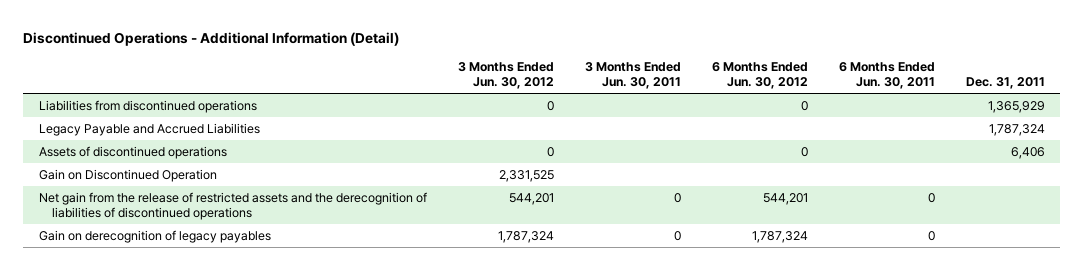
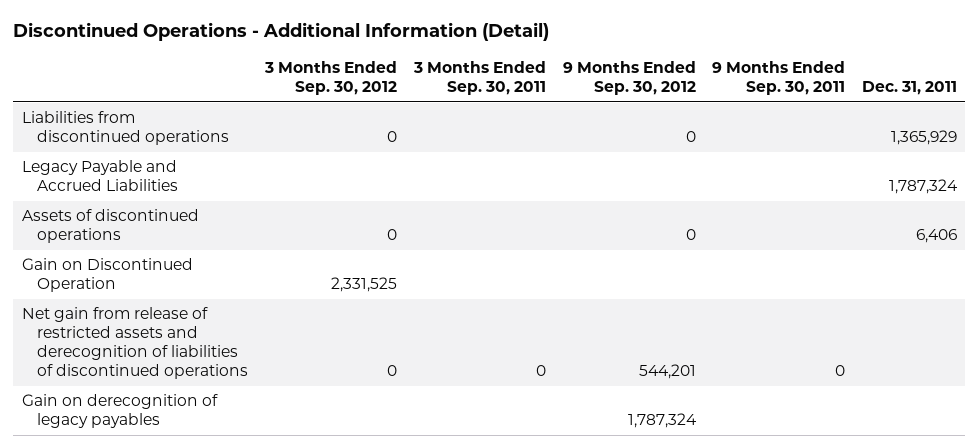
[457,61,554,90] 3 Months Ended Jun. 30, 2012 -> none
[584,61,681,90] 3 Months Ended Jun. 30, 2011 -> none
[711,61,808,90] 6 Months Ended Jun. 30, 2012 -> none
[838,61,935,90] 6 Months Ended Jun. 30, 2011 -> none
none -> [263,61,397,96] 3 Months Ended Sep. 30, 2012
none -> [412,61,546,96] 3 Months Ended Sep. 30, 2011
none -> [562,61,696,96] 9 Months Ended Sep. 30, 2012
none -> [712,61,846,96] 9 Months Ended Sep. 30, 2011
[38,191,427,221] Net gain from the release of restricted assets and the derecognition of liabilities of discontinued operations -> [21,307,249,380] Net gain from release of restricted assets and derecognition of liabilities of discontinued operations

